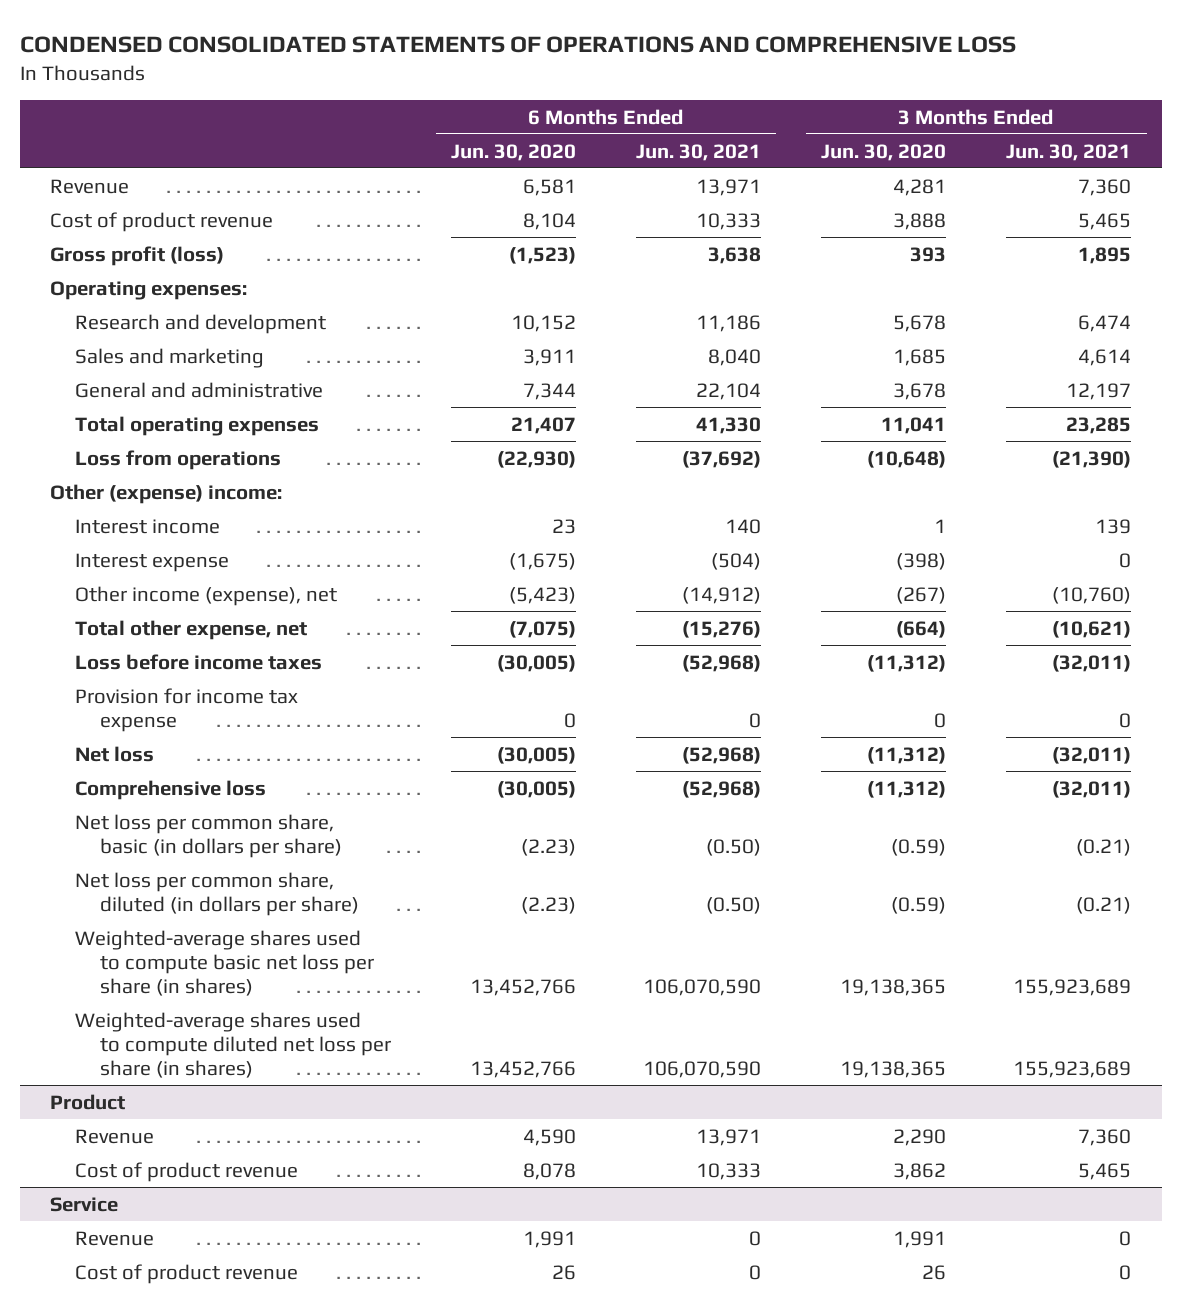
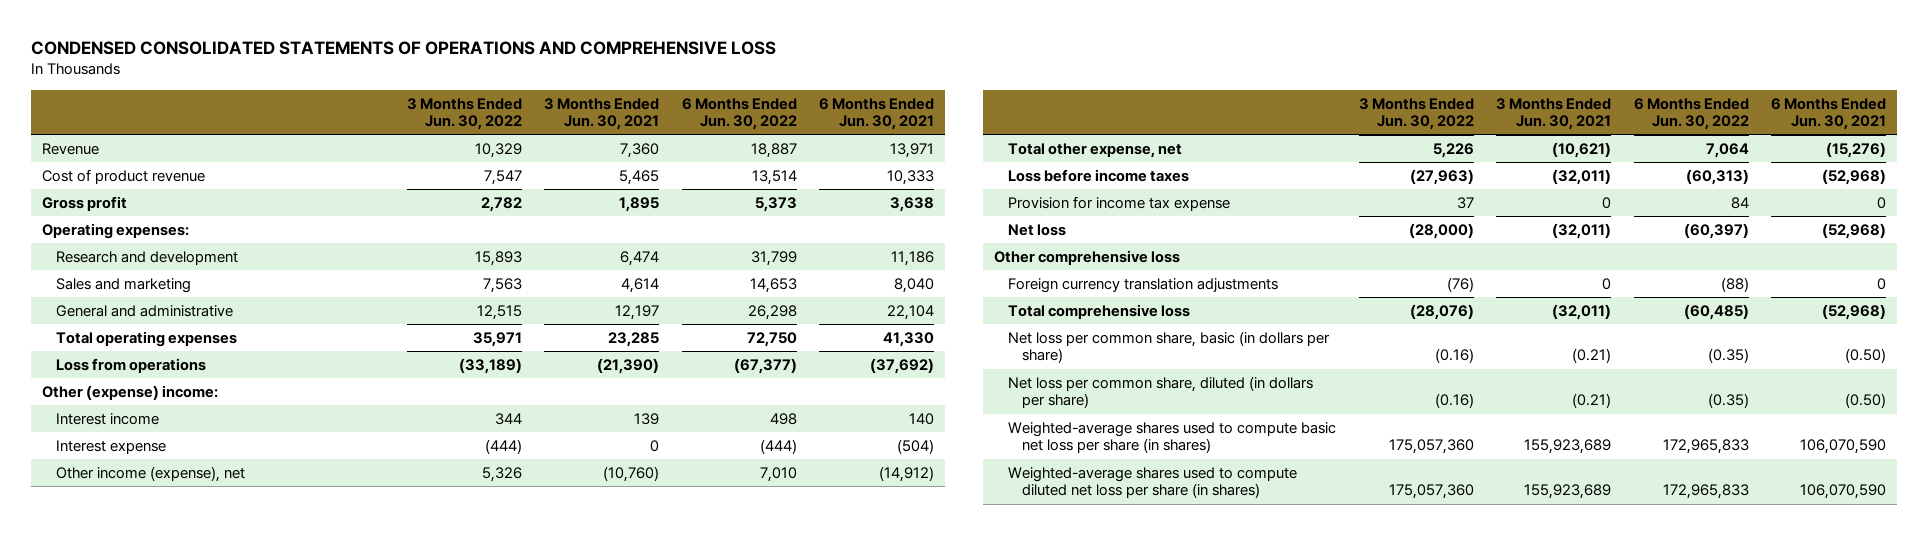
[450,143,576,161] Jun. 30, 2020 -> none
[821,143,947,161] Jun. 30, 2020 -> none
none -> [406,97,522,130] 3 Months Ended Jun. 30, 2022
none -> [681,97,797,130] 6 Months Ended Jun. 30, 2022
[50,245,225,266] Gross profit (loss) -> [42,196,128,212] Gross profit
none -> [994,250,1181,266] Other comprehensive loss
none -> [1008,278,1279,294] Foreign currency translation adjustments
[74,779,266,800] Comprehensive loss -> [1008,304,1191,320] Total comprehensive loss
[50,1093,126,1110] Product -> none
[74,1128,154,1144] Revenue -> none
[74,1161,298,1182] Cost of product revenue -> none
[50,1196,119,1212] Service -> none
[74,1230,154,1246] Revenue -> none
[74,1263,298,1284] Cost of product revenue -> none

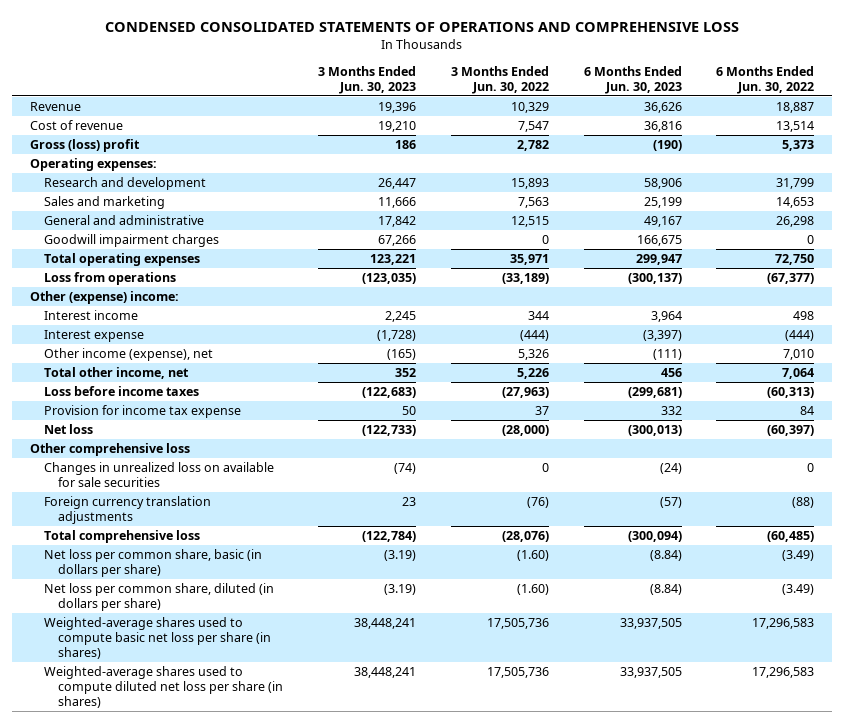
[544,97,660,130] 3 Months Ended Jun. 30, 2021 -> none
[819,97,935,130] 6 Months Ended Jun. 30, 2021 -> none
none -> [318,65,417,94] 3 Months Ended Jun. 30, 2023
none -> [583,65,682,94] 6 Months Ended Jun. 30, 2023
[42,169,206,185] Cost of product revenue -> [29,120,123,131] Cost of revenue
[42,196,128,212] Gross profit -> [29,139,140,153] Gross (loss) profit
none -> [44,234,220,248] Goodwill impairment charges
[1008,143,1183,159] Total other expense, net -> [44,367,190,380] Total other income, net
none -> [44,462,275,488] Changes in unrealized loss on available for sale securities
[1434,348,1474,364] (0.16) -> [516,550,549,562] (1.60)
[1707,348,1749,364] (0.35) -> [782,550,815,562] (3.49)
[1434,393,1474,409] (0.16) -> [516,584,549,596] (1.60)
[1707,393,1749,409] (0.35) -> [782,584,815,596] (3.49)
[1388,439,1474,455] 175,057,360 -> [486,618,549,630] 17,505,736
[1662,439,1749,455] 172,965,833 -> [752,618,815,630] 17,296,583
[1388,484,1474,500] 175,057,360 -> [486,667,549,679] 17,505,736
[1662,484,1749,500] 172,965,833 -> [752,667,815,679] 17,296,583

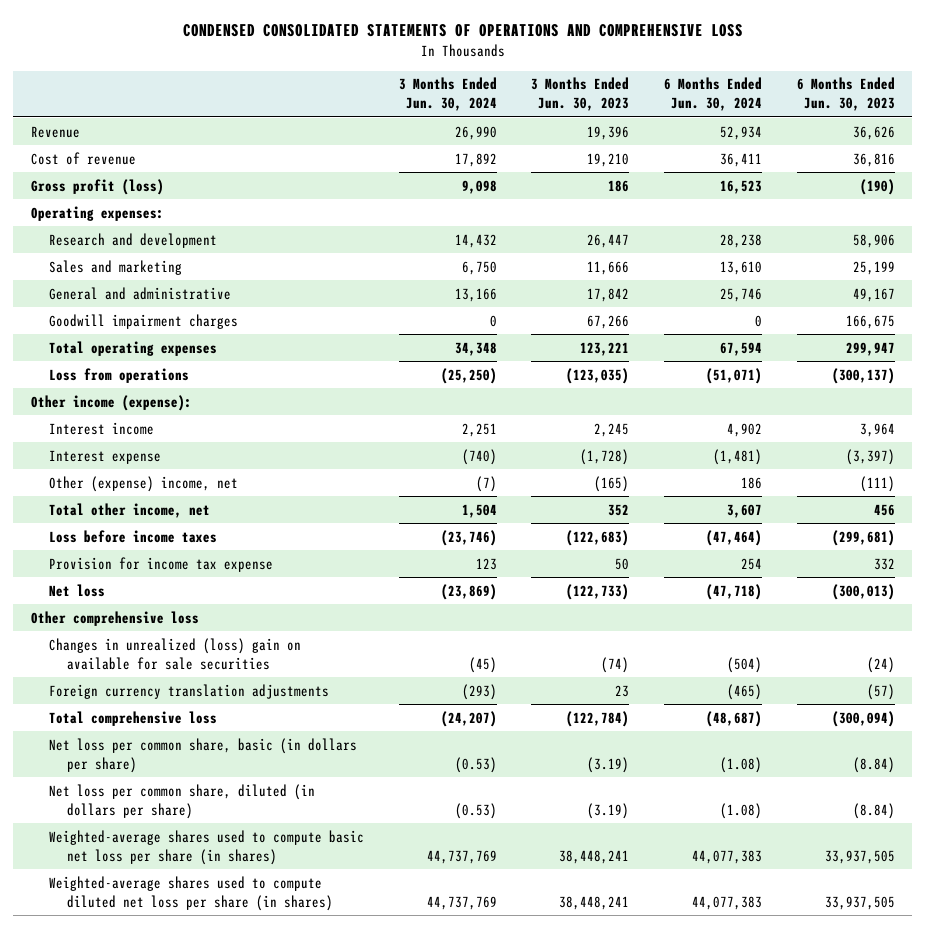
[450,65,549,94] 3 Months Ended Jun. 30, 2022 -> none
[716,65,815,94] 6 Months Ended Jun. 30, 2022 -> none
none -> [398,77,497,112] 3 Months Ended Jun. 30, 2024
none -> [663,77,762,112] 6 Months Ended Jun. 30, 2024
[29,139,140,153] Gross (loss) profit -> [30,178,164,195] Gross profit (loss)
[29,291,179,305] Other (expense) income: -> [30,394,192,411] Other income (expense):
[44,348,214,362] Other income (expense), net -> [49,475,239,492] Other (expense) income, net
[44,462,275,488] Changes in unrealized loss on available for sale securities -> [49,637,302,670] Changes in unrealized (loss) gain on available for sale securities

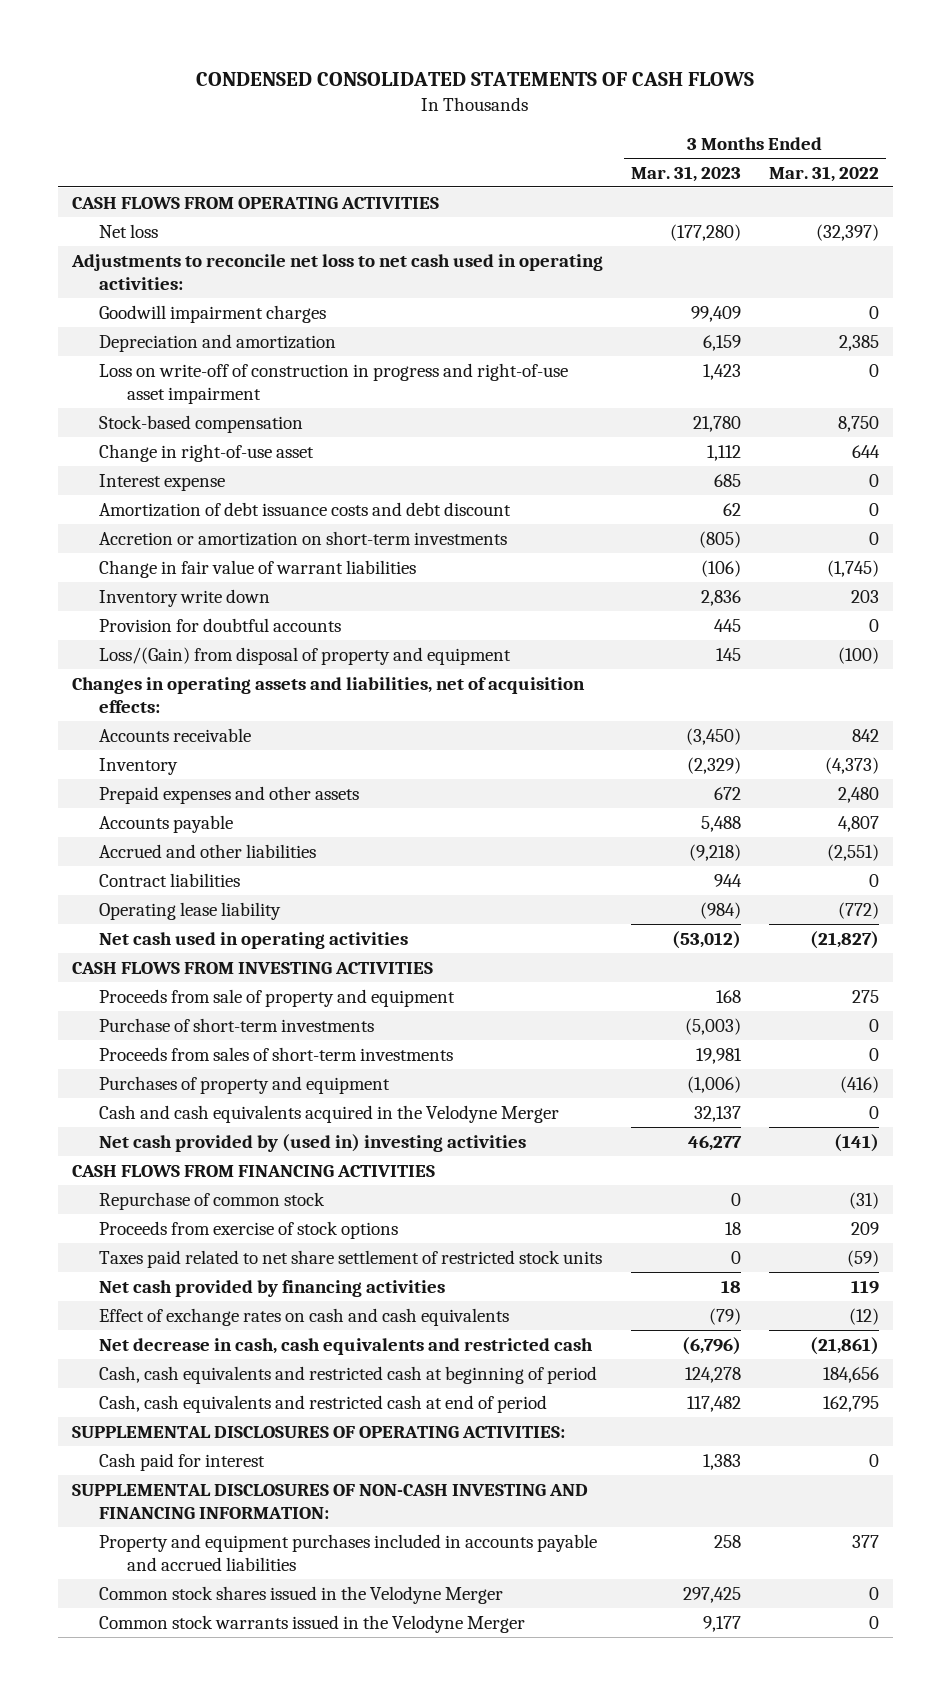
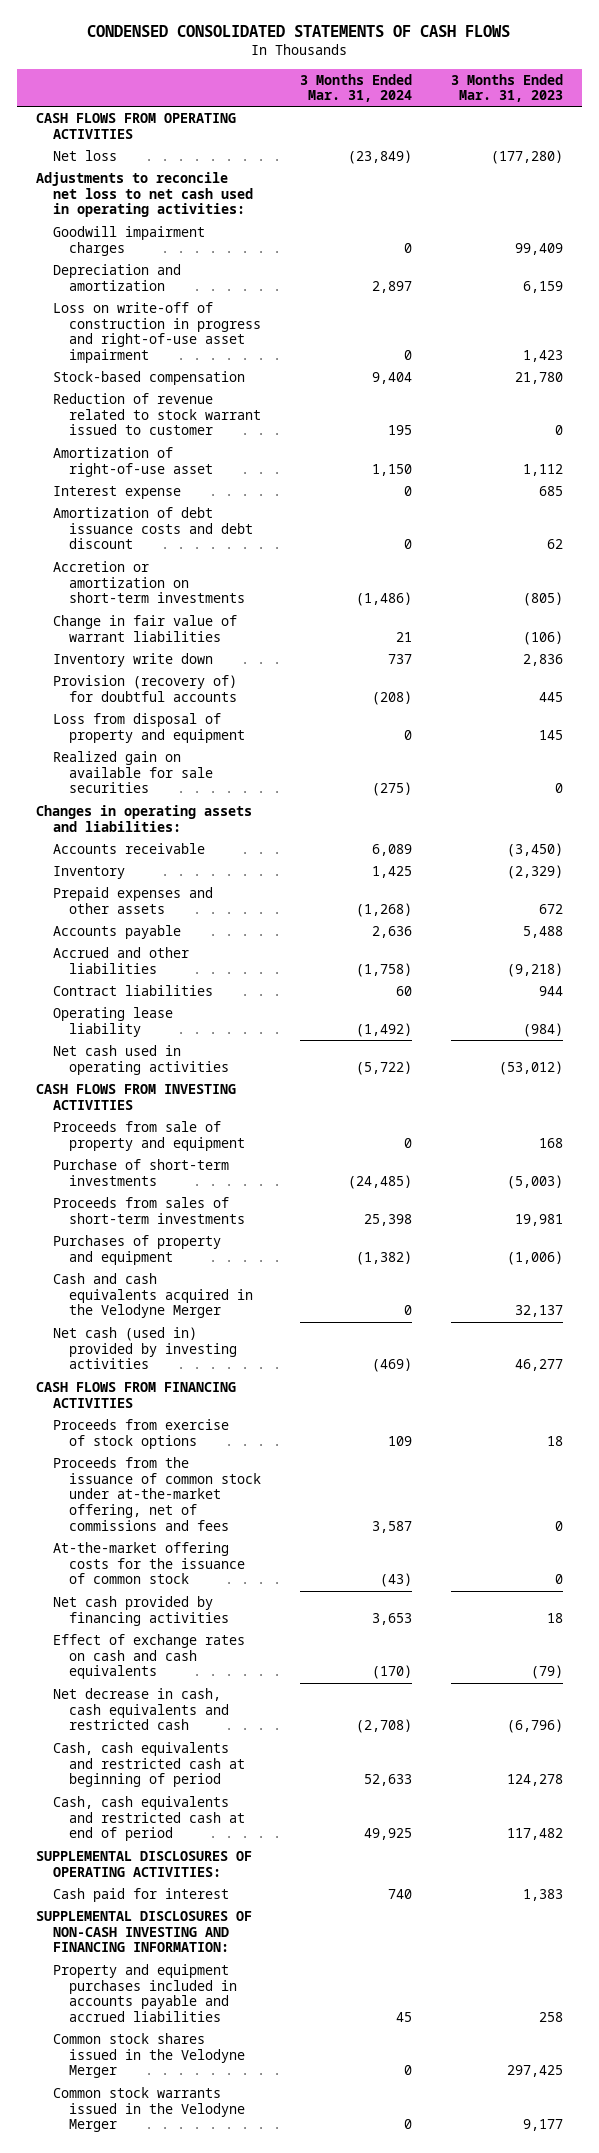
[769,165,880,182] Mar. 31, 2022 -> none
none -> [299,73,412,103] 3 Months Ended Mar. 31, 2024
none -> [52,392,262,436] Reduction of revenue related to stock warrant issued to customer
[99,443,315,462] Change in right-of-use asset -> [52,446,214,477] Amortization of right-of-use asset
[99,617,342,632] Provision for doubtful accounts -> [52,674,238,702] Provision (recovery of) for doubtful accounts
[99,646,512,665] Loss/(Gain) from disposal of property and equipment -> [52,712,246,743] Loss from disposal of property and equipment
none -> [52,750,214,794] Realized gain on available for sale securities
[71,676,585,713] Changes in operating assets and liabilities, net of acquisition effects: -> [35,804,252,832] Changes in operating assets and liabilities:
[99,1133,527,1152] Net cash provided by (used in) investing activities -> [52,1326,238,1370] Net cash (used in) provided by investing activities
[99,1191,326,1210] Repurchase of common stock -> none
[99,1249,603,1268] Taxes paid related to net share settlement of restricted stock units -> none
none -> [52,1456,262,1531] Proceeds from the issuance of common stock under at-the-market offering, net of commissions and fees
none -> [52,1541,246,1585] At-the-market offering costs for the issuance of common stock

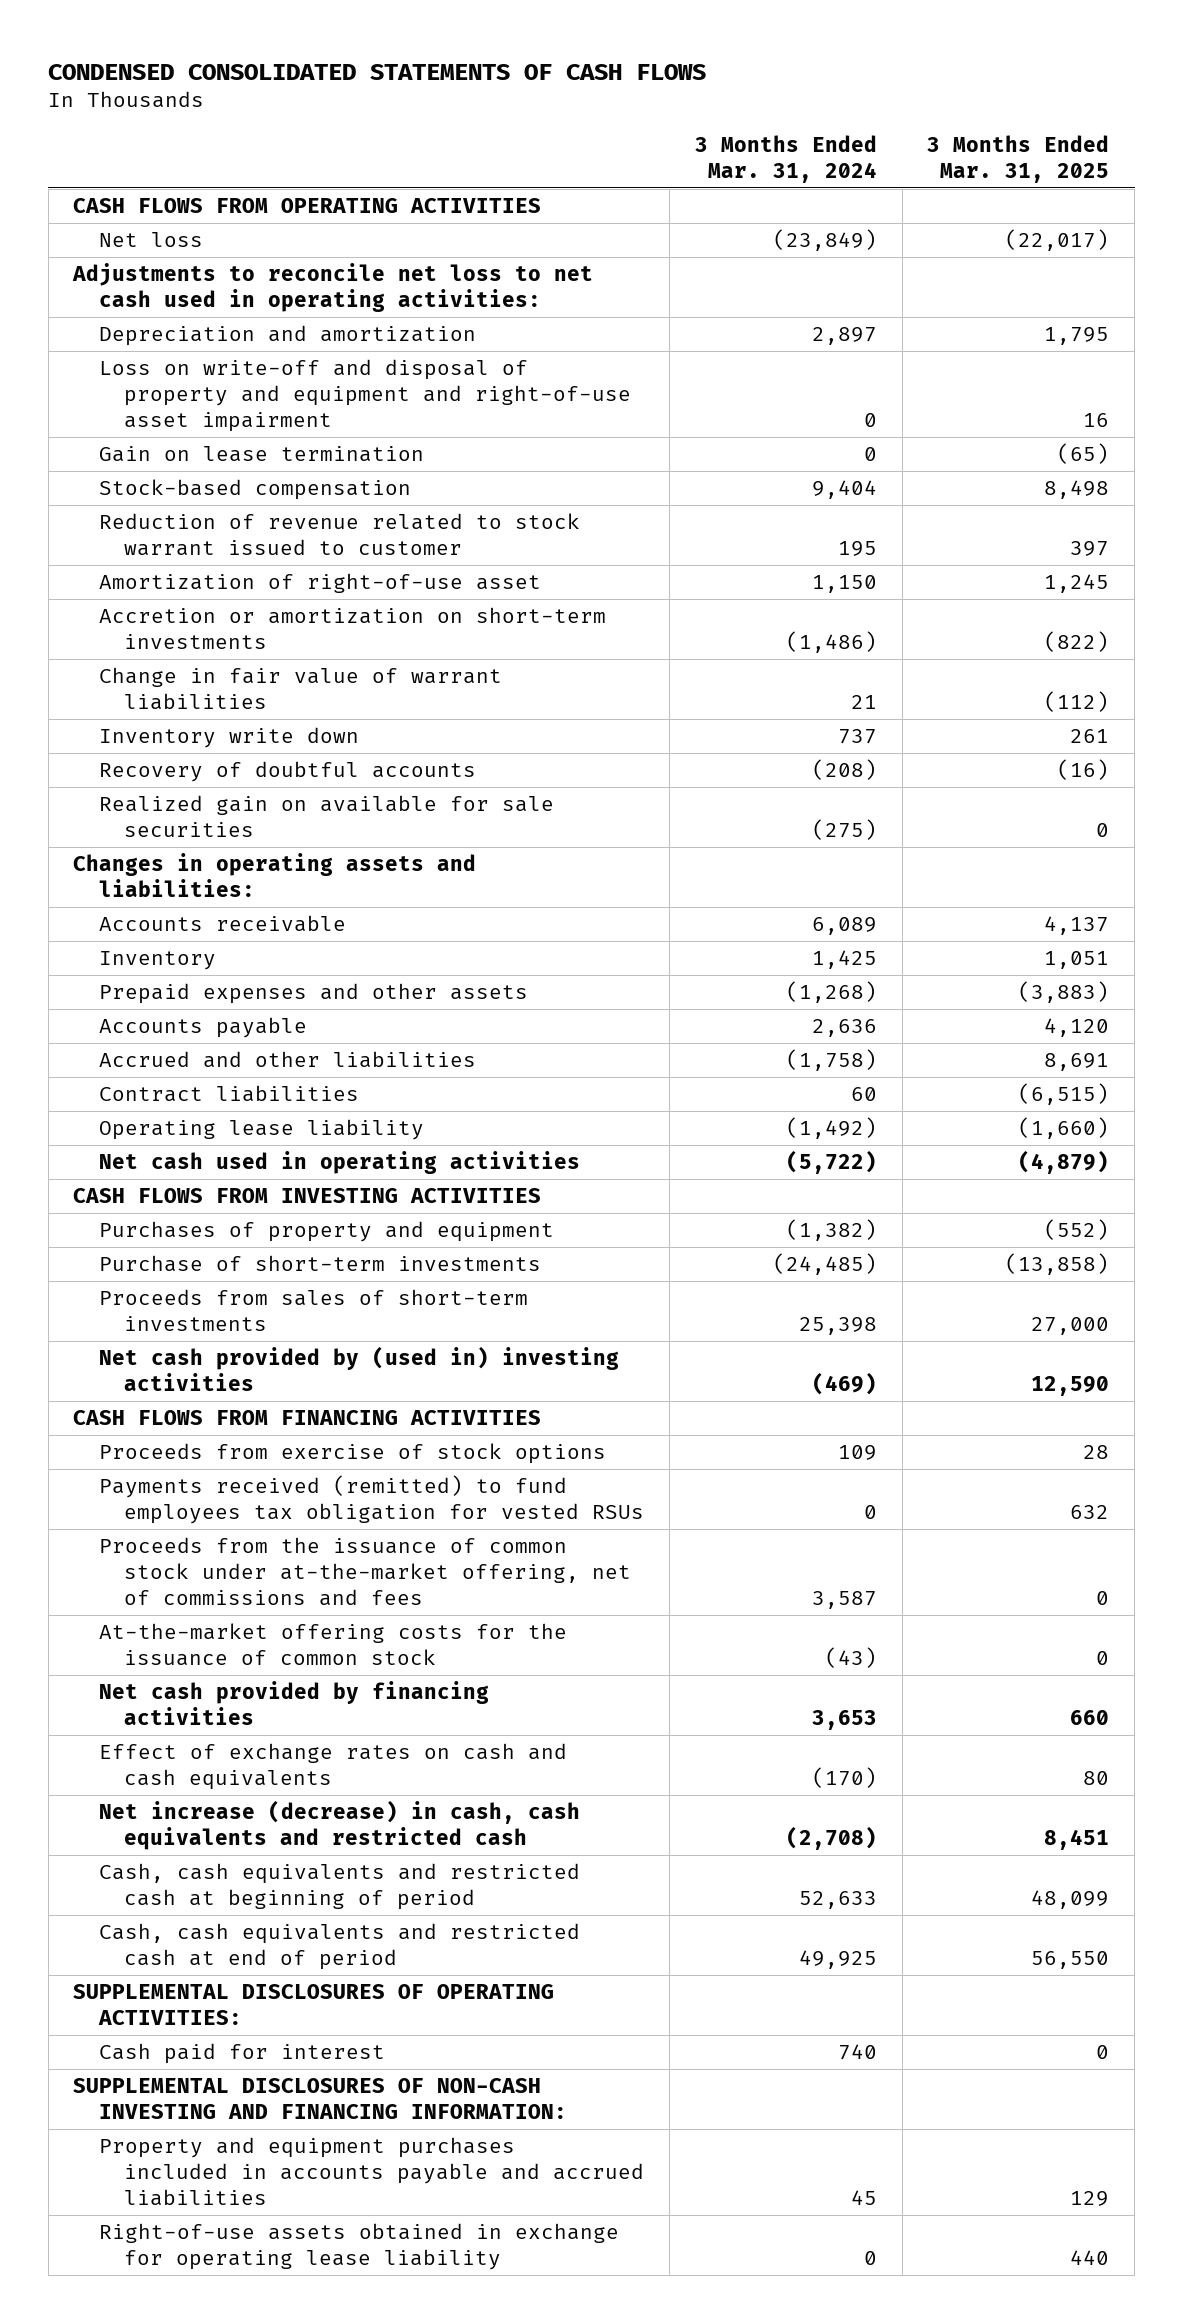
[450,73,563,103] 3 Months Ended Mar. 31, 2023 -> none
none -> [927,134,1110,183] 3 Months Ended Mar. 31, 2025
[52,225,205,256] Goodwill impairment charges -> none
[52,301,262,364] Loss on write-off of construction in progress and right-of-use asset impairment -> [98,358,632,433] Loss on write-off and disposal of property and equipment and right-of-use asset impairment
none -> [98,445,424,462] Gain on lease termination
[52,485,181,499] Interest expense -> none
[52,506,254,550] Amortization of debt issuance costs and debt discount -> none
[52,712,246,743] Loss from disposal of property and equipment -> none
[52,674,238,702] Provision (recovery of) for doubtful accounts -> [98,760,476,782] Recovery of doubtful accounts
[52,1120,246,1151] Proceeds from sale of property and equipment -> none
[52,1234,221,1265] Purchases of property and equipment -> [98,1220,554,1242] Purchases of property and equipment
[52,1272,254,1319] Cash and cash equivalents acquired in the Velodyne Merger -> none
[52,1326,238,1370] Net cash (used in) provided by investing activities -> [98,1345,619,1392] Net cash provided by (used in) investing activities
none -> [98,1474,645,1525] Payments received (remitted) to fund employees tax obligation for vested RSUs
[52,1687,230,1731] Net decrease in cash, cash equivalents and restricted cash -> [98,1799,580,1851] Net increase (decrease) in cash, cash equivalents and restricted cash
[52,2032,246,2079] Common stock shares issued in the Velodyne Merger -> none
[52,2086,246,2133] Common stock warrants issued in the Velodyne Merger -> none
none -> [98,2222,619,2271] Right-of-use assets obtained in exchange for operating lease liability

